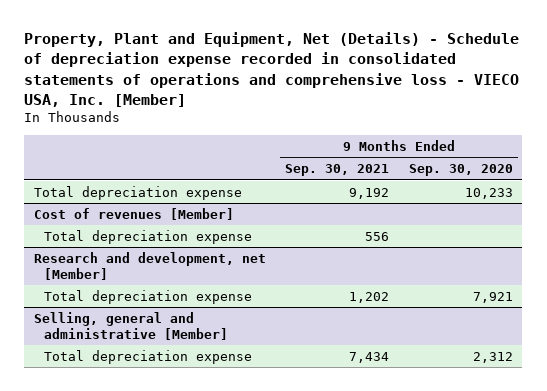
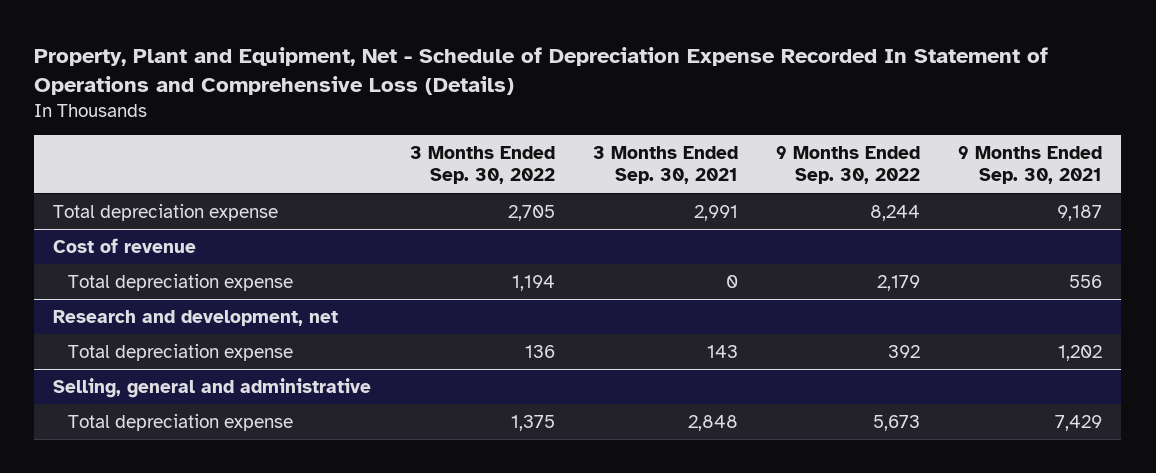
[24,32,520,107] Property, Plant and Equipment, Net (Details) - Schedule of depreciation expense recorded in consolidated statements of operations and comprehensive loss - VIECO USA, Inc. [Member] -> [34,46,1049,95] Property, Plant and Equipment, Net - Schedule of Depreciation Expense Recorded In Statement of Operations and Comprehensive Loss (Details)
[408,164,513,177] Sep. 30, 2020 -> none
none -> [409,145,555,185] 3 Months Ended Sep. 30, 2022
none -> [592,145,738,185] 3 Months Ended Sep. 30, 2021
none -> [776,145,921,185] 9 Months Ended Sep. 30, 2022
[349,187,390,199] 9,192 -> [1057,204,1103,221] 9,187
[33,207,234,220] Cost of revenues [Member] -> [53,237,197,253] Cost of revenue
[33,251,266,280] Research and development, net [Member] -> [53,309,339,326] Research and development, net
[33,311,229,340] Selling, general and administrative [Member] -> [53,377,372,398] Selling, general and administrative
[349,351,390,363] 7,434 -> [1055,414,1103,431] 7,429

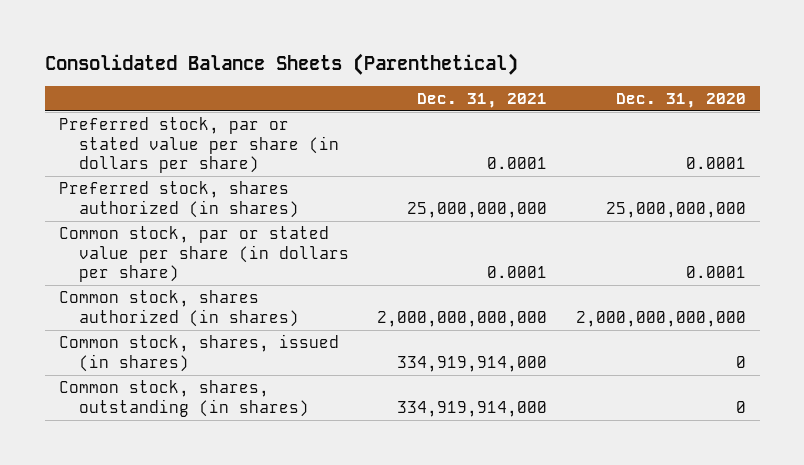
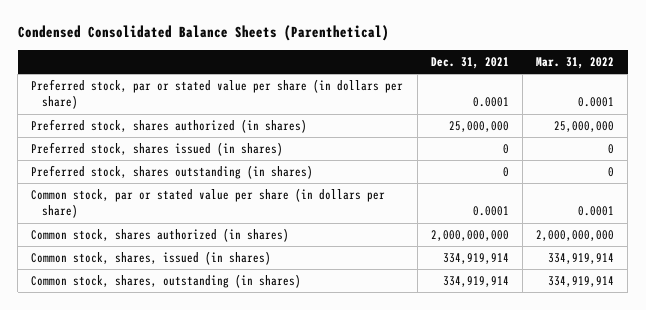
[44,52,518,75] Consolidated Balance Sheets (Parenthetical) -> [17,25,389,42] Condensed Consolidated Balance Sheets (Parenthetical)
[615,92,746,108] Dec. 31, 2020 -> none
none -> [536,56,615,69] Mar. 31, 2022
[407,201,548,218] 25,000,000,000 -> [448,121,509,133] 25,000,000
none -> [31,142,284,157] Preferred stock, shares issued (in shares)
none -> [31,165,314,180] Preferred stock, shares outstanding (in shares)
[377,310,548,327] 2,000,000,000,000 -> [430,230,509,242] 2,000,000,000
[397,355,548,372] 334,919,914,000 -> [442,253,509,265] 334,919,914
[397,400,548,417] 334,919,914,000 -> [442,276,509,288] 334,919,914

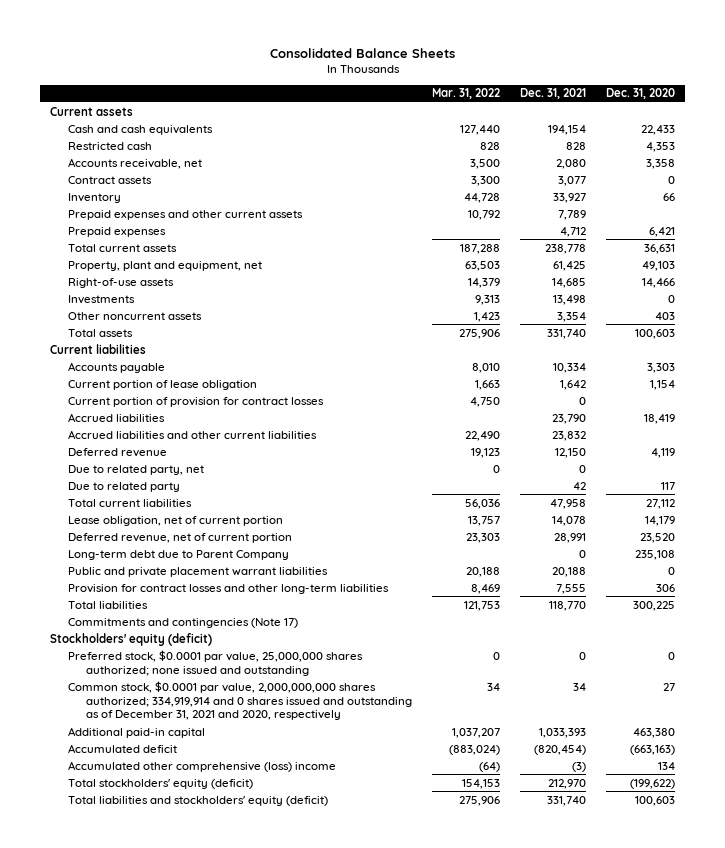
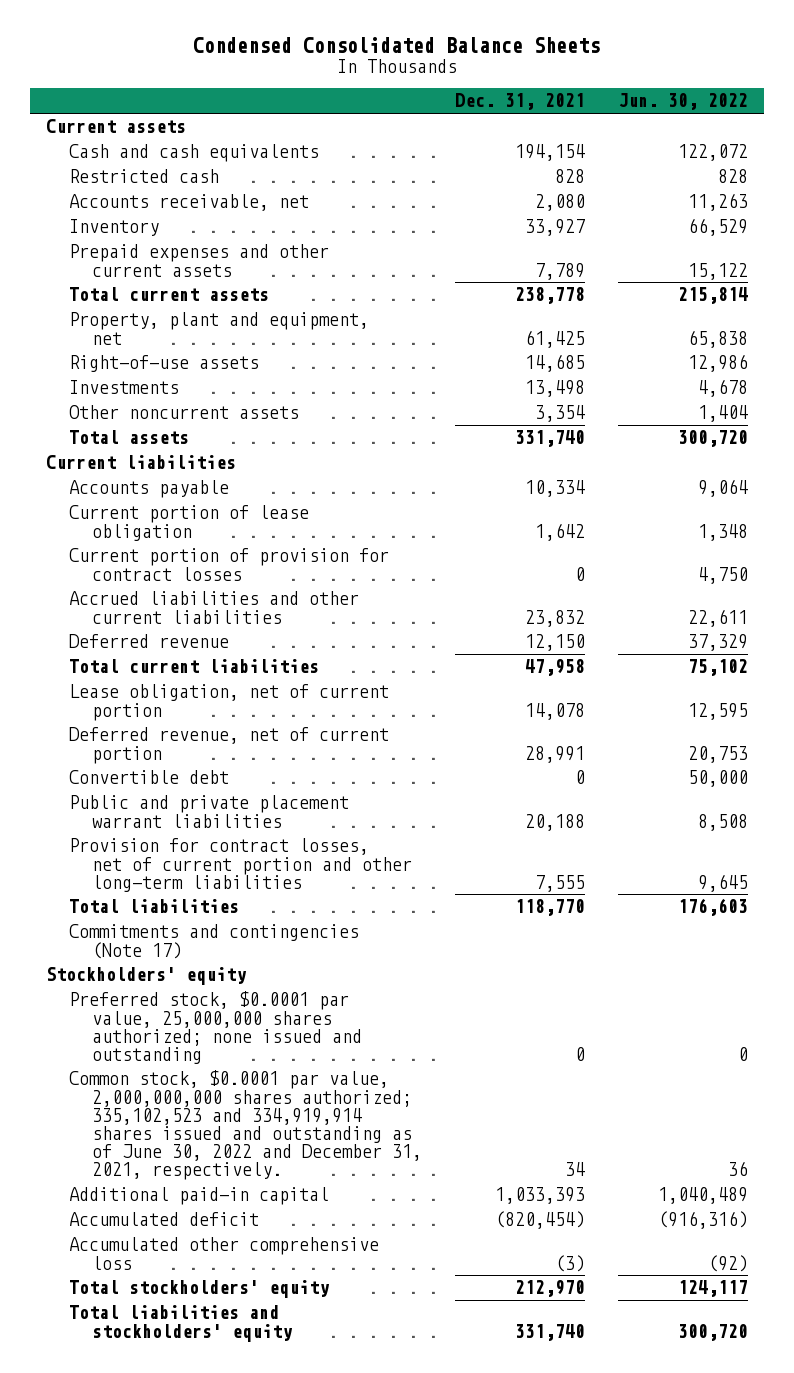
[269,47,455,58] Consolidated Balance Sheets -> [193,36,601,53] Condensed Consolidated Balance Sheets
[432,88,501,100] Mar. 31, 2022 -> none
[606,88,676,100] Dec. 31, 2020 -> none
none -> [617,93,748,111] Jun. 30, 2022
[68,175,153,184] Contract assets -> none
[68,226,167,237] Prepaid expenses -> none
[68,412,166,422] Accrued liabilities -> none
[68,464,205,475] Due to related party, net -> none
[68,481,181,492] Due to related party -> none
[68,549,290,560] Long-term debt due to Parent Company -> none
none -> [68,770,229,785] Convertible debt
[68,583,390,594] Provision for contract losses and other long-term liabilities -> [68,838,412,892] Provision for contract losses, net of current portion and other long-term liabilities
[49,632,212,646] Stockholders' equity (deficit) -> [46,967,248,986] Stockholders' equity
[68,680,413,721] Common stock, $0.0001 par value, 2,000,000,000 shares authorized; 334,919,914 and 0 shares issued and outstanding as of December 31, 2021 and 2020, respectively -> [68,1070,422,1180] Common stock, $0.0001 par value, 2,000,000,000 shares authorized; 335,102,523 and 334,919,914 shares issued and outstanding as of June 30, 2022 and December 31, 2021, respectively.
[68,760,337,772] Accumulated other comprehensive (loss) income -> [68,1237,379,1270] Accumulated other comprehensive loss
[68,778,254,789] Total stockholders' equity (deficit) -> [68,1280,330,1299] Total stockholders' equity
[68,795,329,806] Total liabilities and stockholders' equity (deficit) -> [68,1305,293,1342] Total liabilities and stockholders' equity

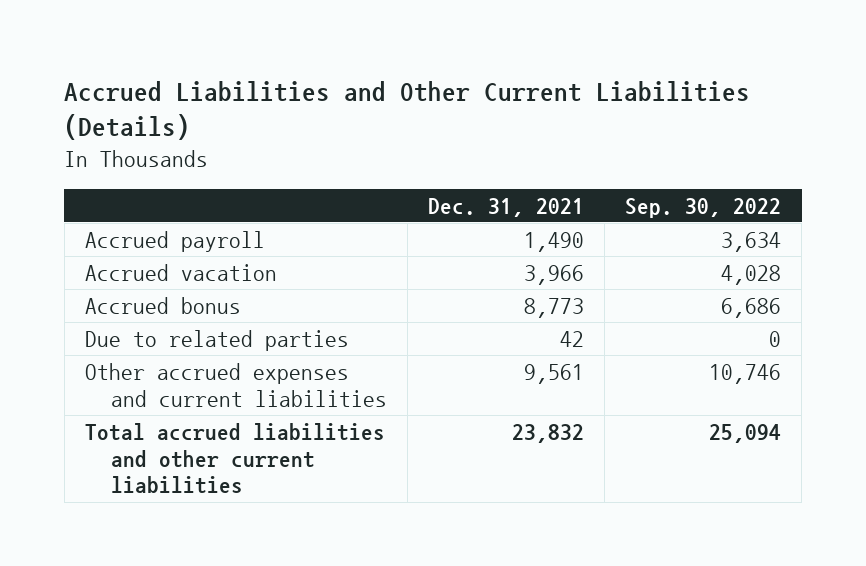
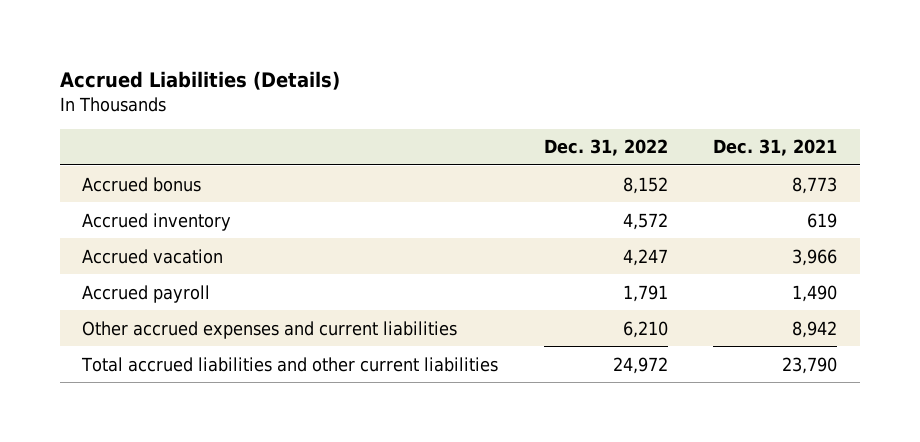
[64,80,751,141] Accrued Liabilities and Other Current Liabilities (Details) -> [59,71,340,91] Accrued Liabilities (Details)
[625,197,782,218] Sep. 30, 2022 -> none
none -> [543,139,668,157] Dec. 31, 2022
[84,329,349,351] Due to related parties -> none
none -> [82,212,232,231] Accrued inventory
[84,263,277,281] Accrued vacation -> [82,248,224,264] Accrued vacation
[84,230,265,252] Accrued payroll -> [82,284,211,303] Accrued payroll
[524,363,585,384] 9,561 -> [792,320,838,338] 8,942
[512,423,585,443] 23,832 -> [782,356,838,374] 23,790

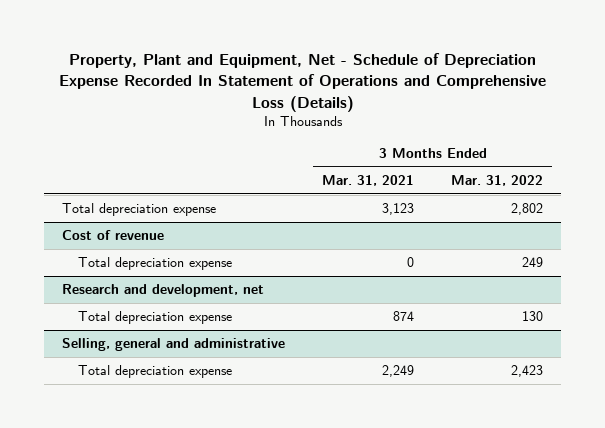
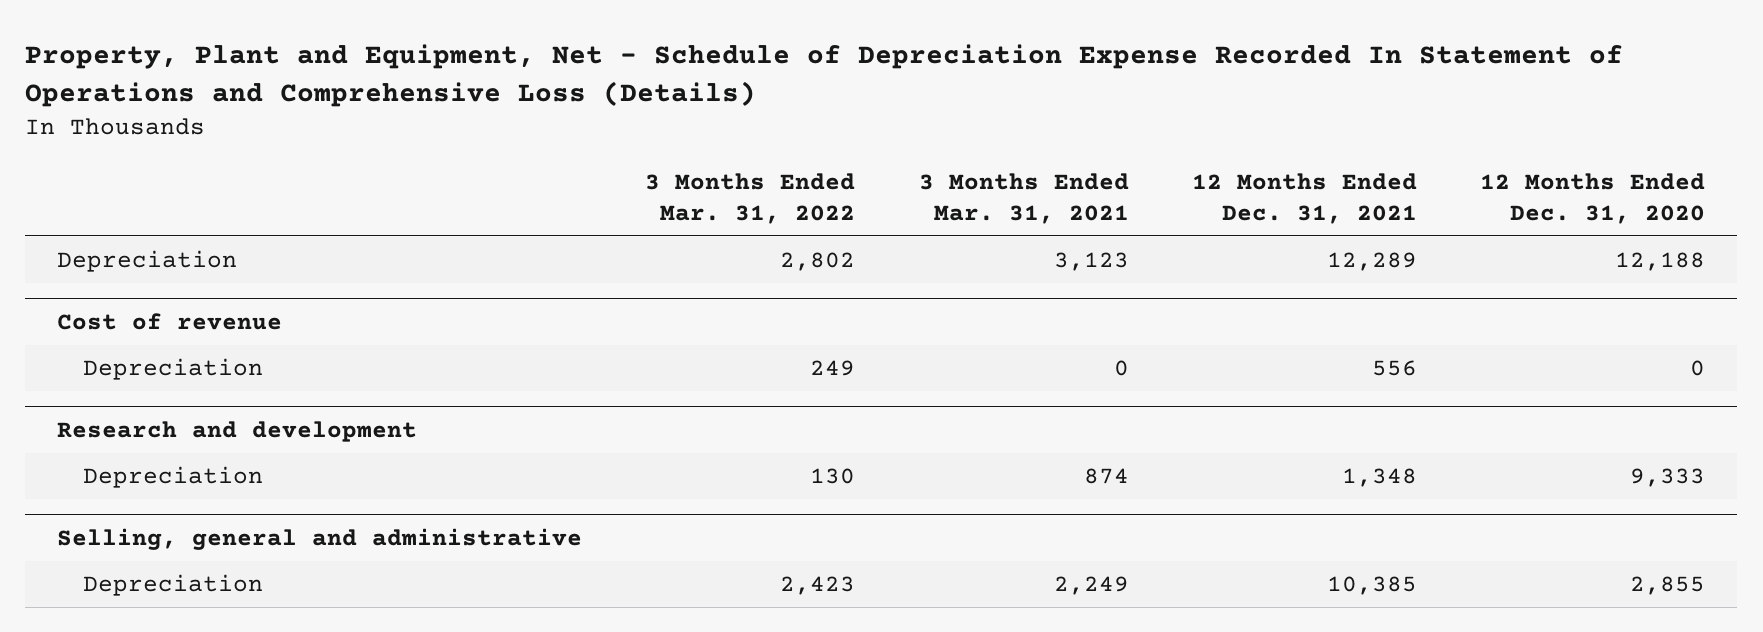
none -> [1192,172,1418,224] 12 Months Ended Dec. 31, 2021
none -> [1480,172,1706,224] 12 Months Ended Dec. 31, 2020
[62,203,217,217] Total depreciation expense -> [57,250,238,273] Depreciation
[77,257,232,271] Total depreciation expense -> [83,358,264,381] Depreciation
[62,284,265,298] Research and development, net -> [57,420,418,442] Research and development
[77,311,232,325] Total depreciation expense -> [83,466,264,489] Depreciation
[77,365,232,379] Total depreciation expense -> [83,574,264,597] Depreciation

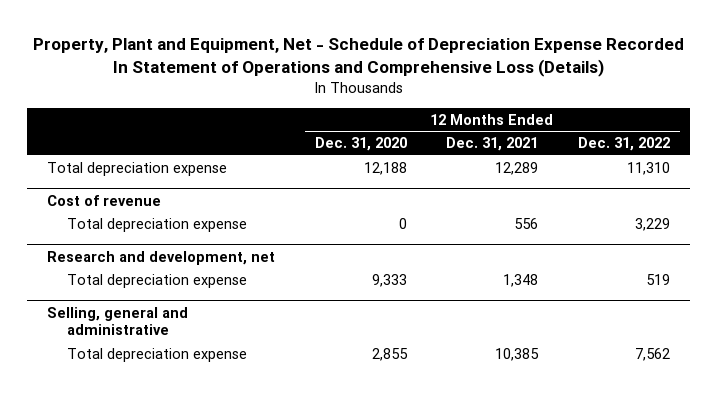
[645,172,856,224] 3 Months Ended Mar. 31, 2022 -> none
[918,172,1129,224] 3 Months Ended Mar. 31, 2021 -> none
none -> [577,137,670,152] Dec. 31, 2022
[57,250,238,273] Depreciation -> [47,161,228,176] Total depreciation expense
[83,358,264,381] Depreciation -> [66,217,247,232] Total depreciation expense
[57,420,418,442] Research and development -> [47,250,276,265] Research and development, net
[83,466,264,489] Depreciation -> [66,273,247,288] Total depreciation expense
[83,574,264,597] Depreciation -> [66,347,247,362] Total depreciation expense

